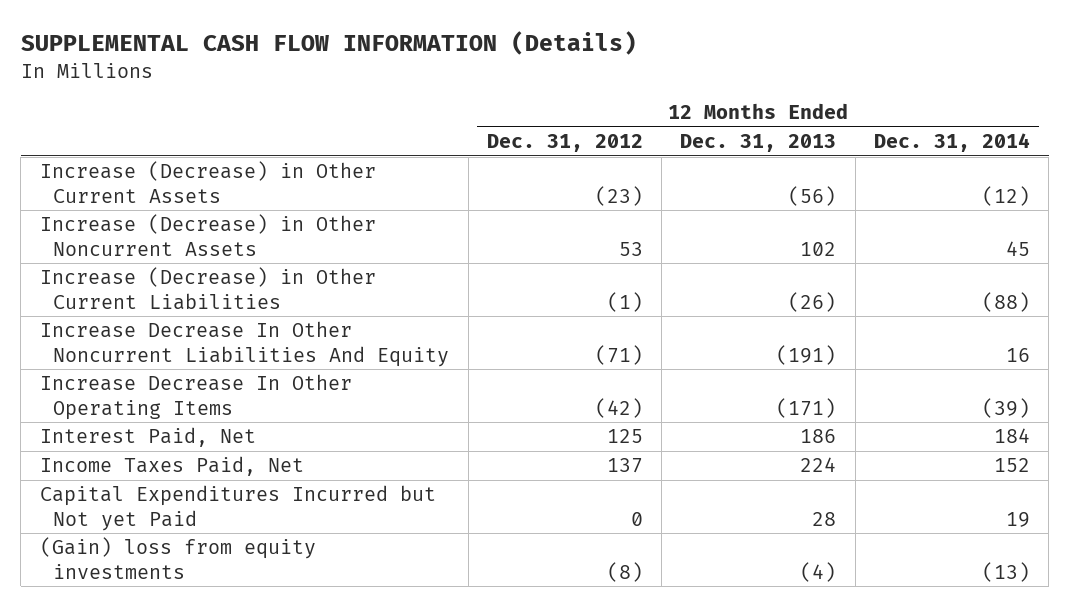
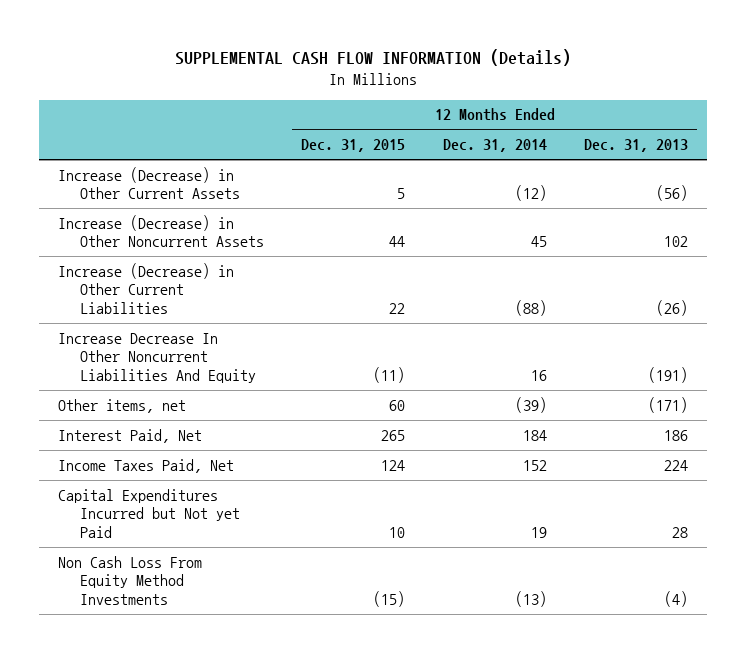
[486,133,643,152] Dec. 31, 2012 -> none
none -> [301,139,406,153] Dec. 31, 2015
[39,374,352,420] Increase Decrease In Other Operating Items -> [57,398,186,413] Other items, net
[39,537,316,579] (Gain) loss from equity investments -> [57,555,202,605] Non Cash Loss From Equity Method Investments

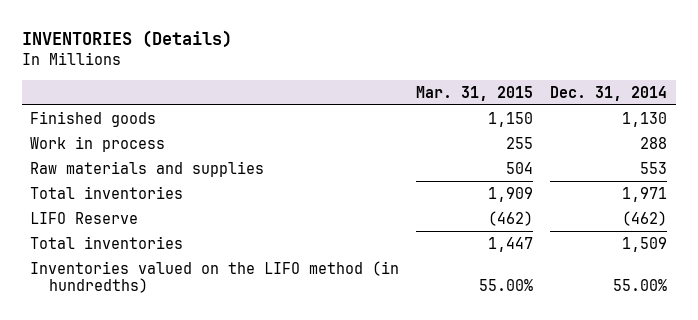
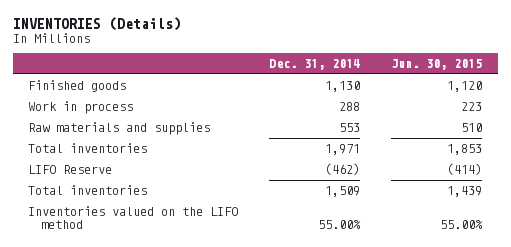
[416,85,534,101] Mar. 31, 2015 -> none
none -> [391,59,483,71] Jun. 30, 2015
[30,260,400,294] Inventories valued on the LIFO method (in hundredths) -> [28,206,239,229] Inventories valued on the LIFO method

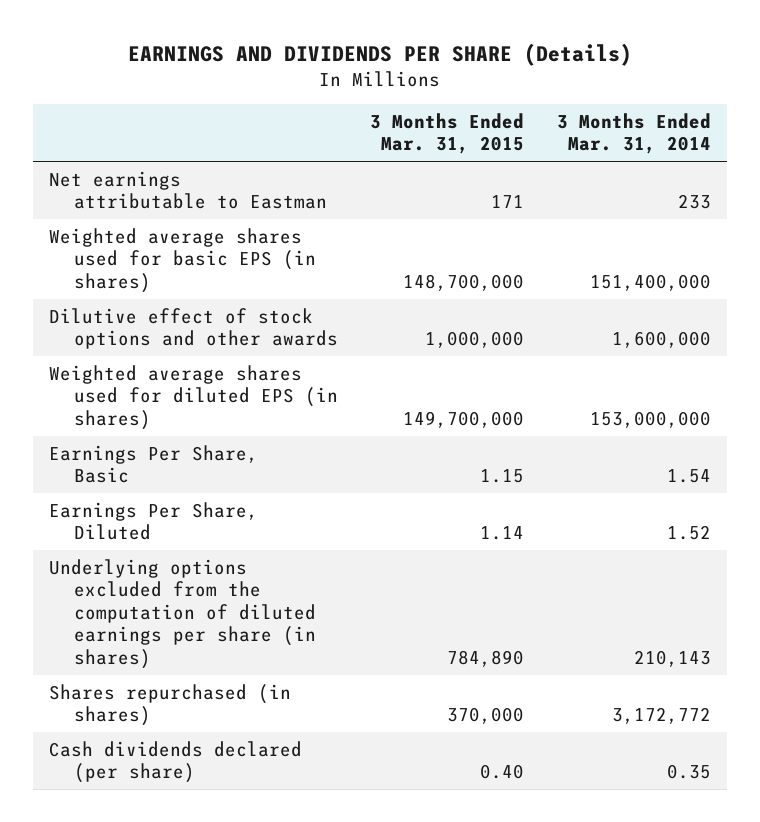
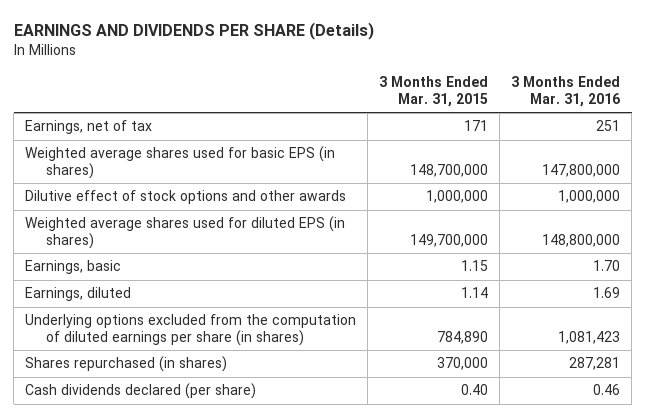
[557,112,712,155] 3 Months Ended Mar. 31, 2014 -> none
none -> [511,76,621,107] 3 Months Ended Mar. 31, 2016
[48,170,327,210] Net earnings attributable to Eastman -> [25,120,153,135] Earnings, net of tax
[48,444,258,484] Earnings Per Share, Basic -> [25,260,122,275] Earnings, basic
[48,501,258,541] Earnings Per Share, Diluted -> [25,287,132,302] Earnings, diluted

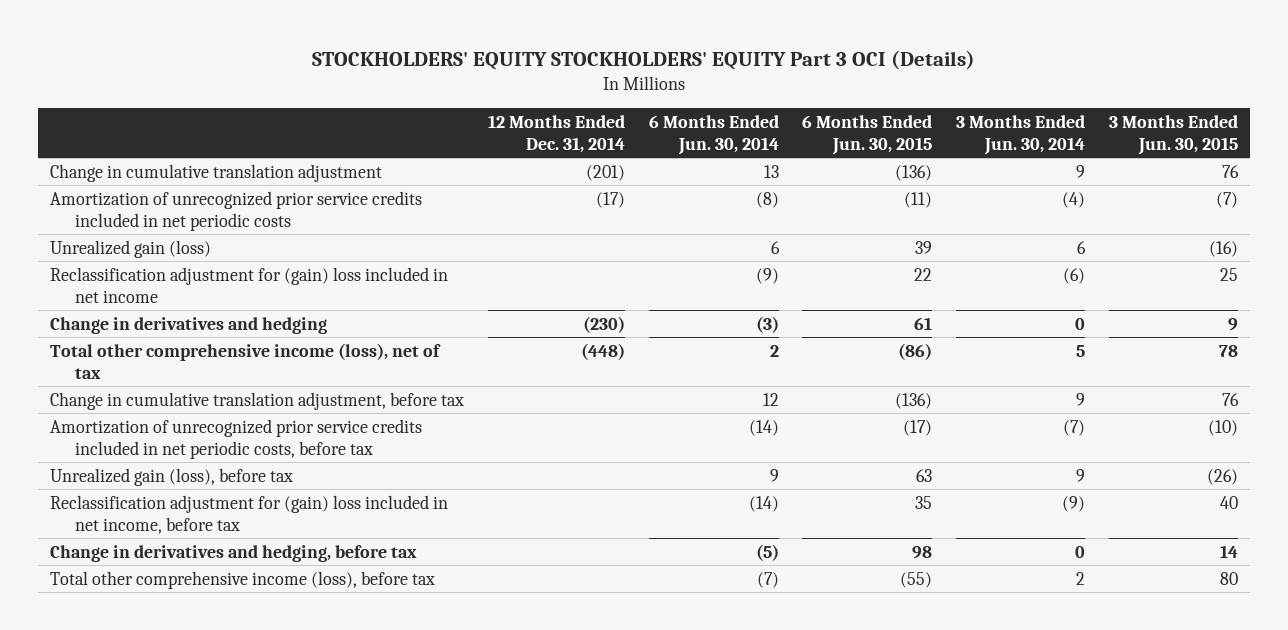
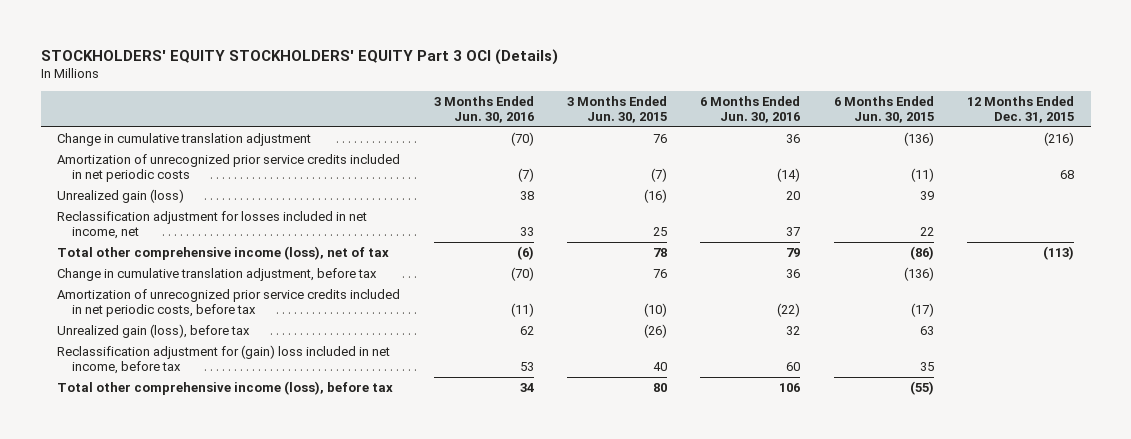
[487,114,625,153] 12 Months Ended Dec. 31, 2014 -> none
[648,114,779,155] 6 Months Ended Jun. 30, 2014 -> none
[956,114,1086,155] 3 Months Ended Jun. 30, 2014 -> none
none -> [433,95,534,123] 3 Months Ended Jun. 30, 2016
none -> [700,95,801,123] 6 Months Ended Jun. 30, 2016
none -> [966,95,1074,123] 12 Months Ended Dec. 31, 2015
[49,316,327,334] Change in derivatives and hedging -> none
[49,266,448,303] Reclassification adjustment for (gain) loss included in net income -> [57,210,368,239] Reclassification adjustment for losses included in net income, net
[49,544,417,562] Change in derivatives and hedging, before tax -> none

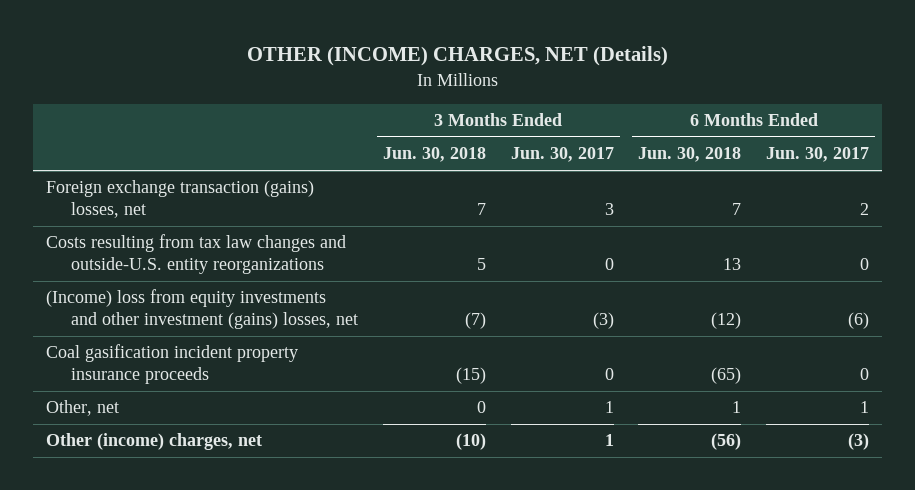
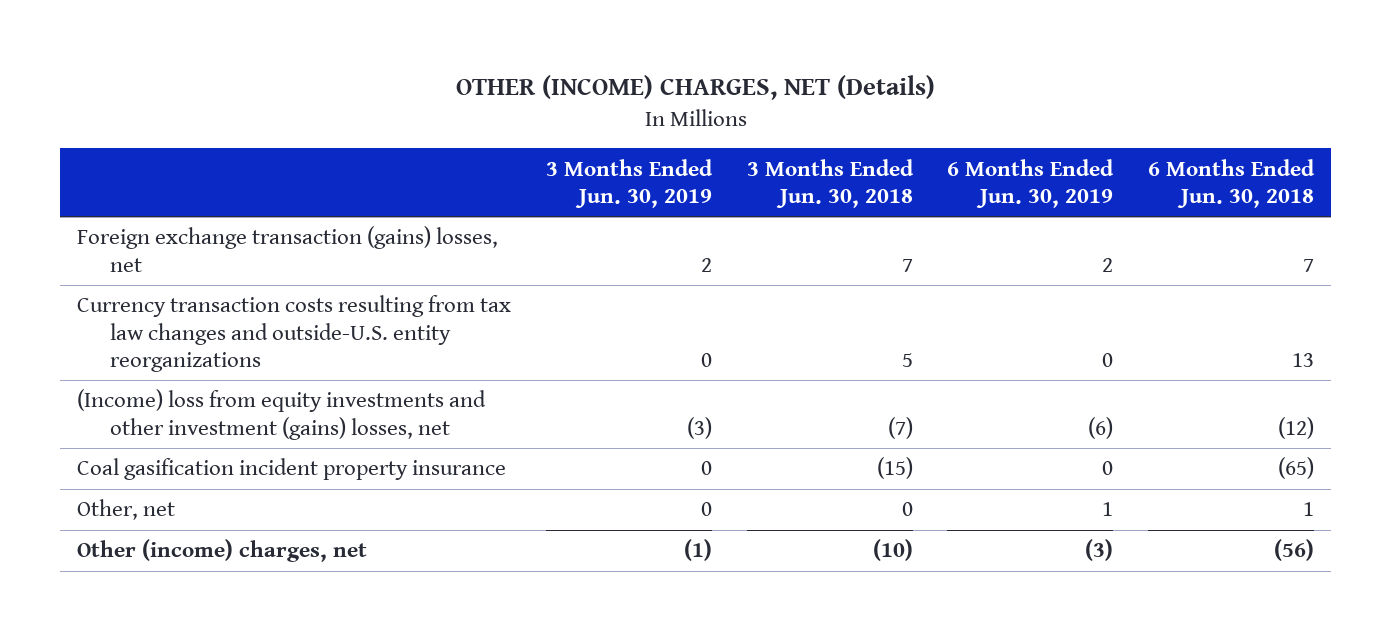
[510,147,614,163] Jun. 30, 2017 -> none
[766,147,870,163] Jun. 30, 2017 -> none
none -> [546,158,714,208] 3 Months Ended Jun. 30, 2019
none -> [947,158,1115,208] 6 Months Ended Jun. 30, 2019
[45,234,346,275] Costs resulting from tax law changes and outside-U.S. entity reorganizations -> [77,295,512,372] Currency transaction costs resulting from tax law changes and outside-U.S. entity reorganizations
[45,344,298,385] Coal gasification incident property insurance proceeds -> [77,458,507,481] Coal gasification incident property insurance

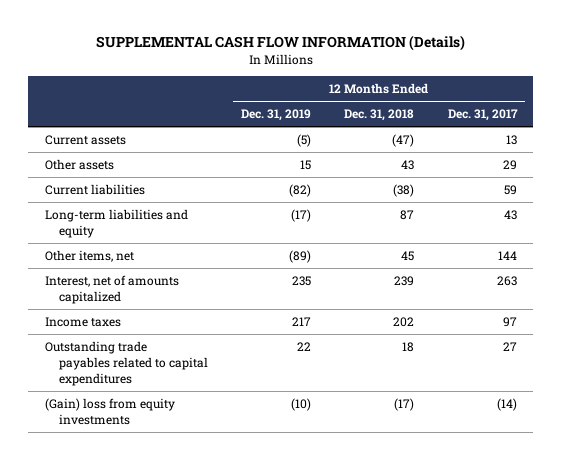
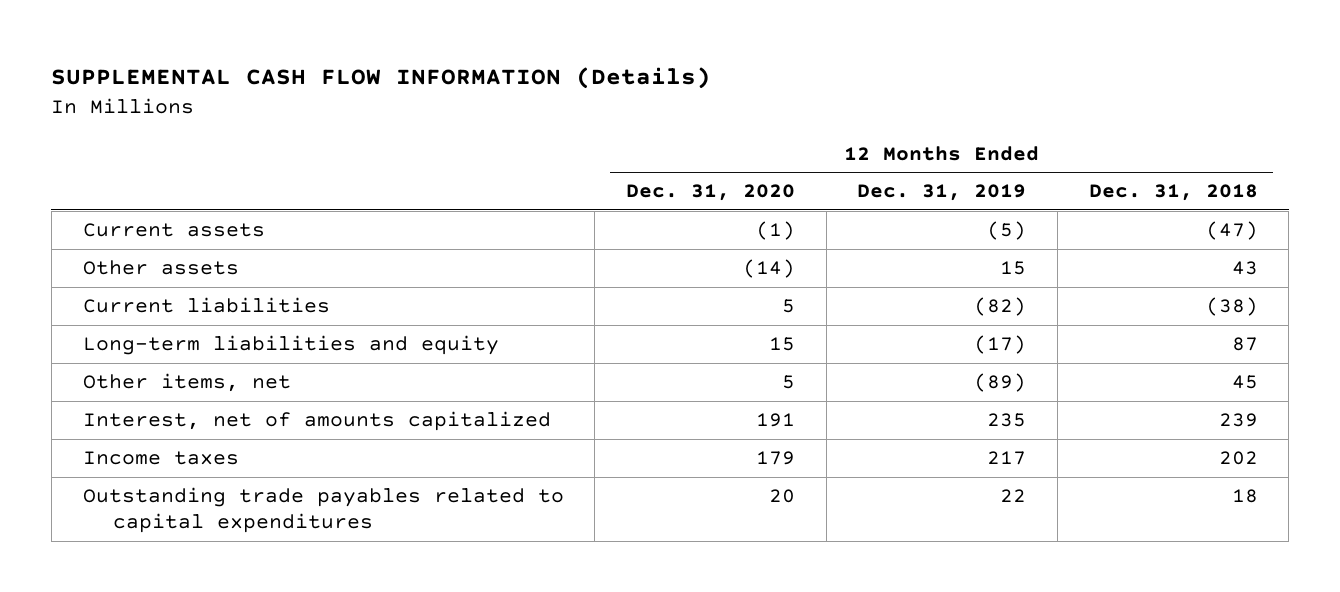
[447,109,518,122] Dec. 31, 2017 -> none
none -> [625,184,795,202] Dec. 31, 2020
[45,397,176,425] (Gain) loss from equity investments -> none

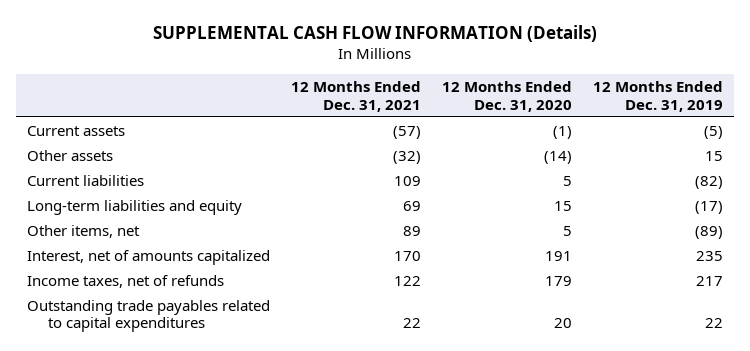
[1088,184,1258,202] Dec. 31, 2018 -> none
none -> [290,80,421,112] 12 Months Ended Dec. 31, 2021
[82,451,239,466] Income taxes -> [26,274,224,288] Income taxes, net of refunds

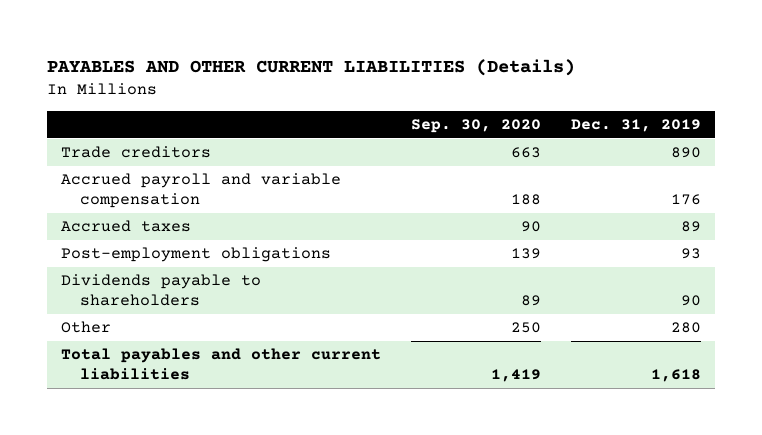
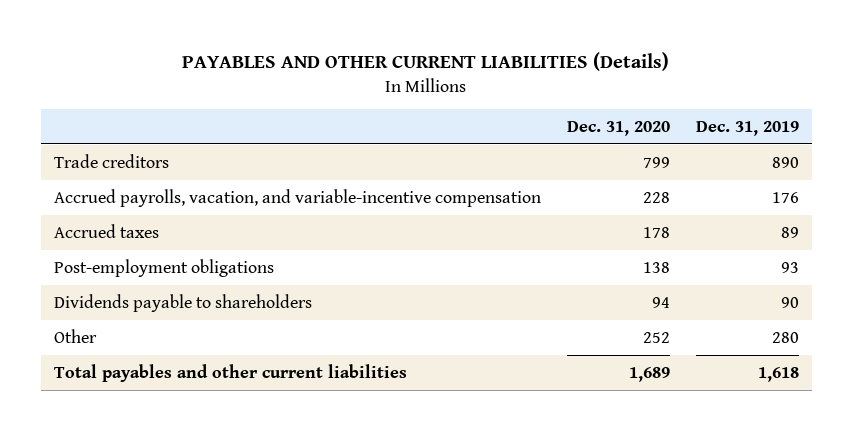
[410,118,541,133] Sep. 30, 2020 -> none
none -> [566,120,670,136] Dec. 31, 2020
[61,173,342,209] Accrued payroll and variable compensation -> [53,188,541,207] Accrued payrolls, vacation, and variable-incentive compensation

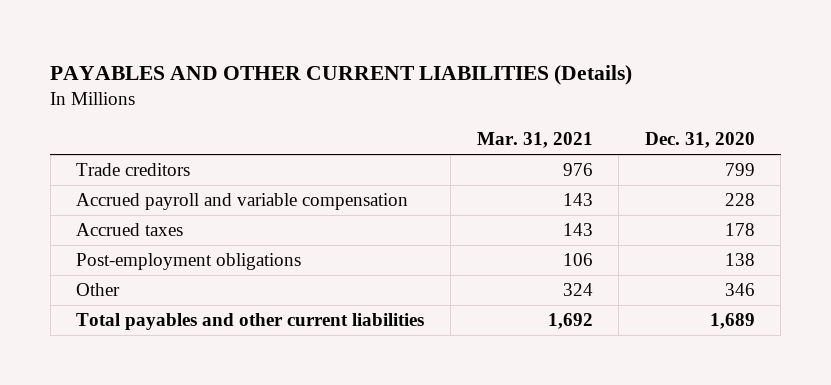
[696,120,800,136] Dec. 31, 2019 -> none
none -> [476,132,593,149] Mar. 31, 2021
[53,188,541,207] Accrued payrolls, vacation, and variable-incentive compensation -> [76,193,409,211] Accrued payroll and variable compensation
[53,293,312,312] Dividends payable to shareholders -> none
[642,331,670,343] 252 -> [724,283,755,297] 346

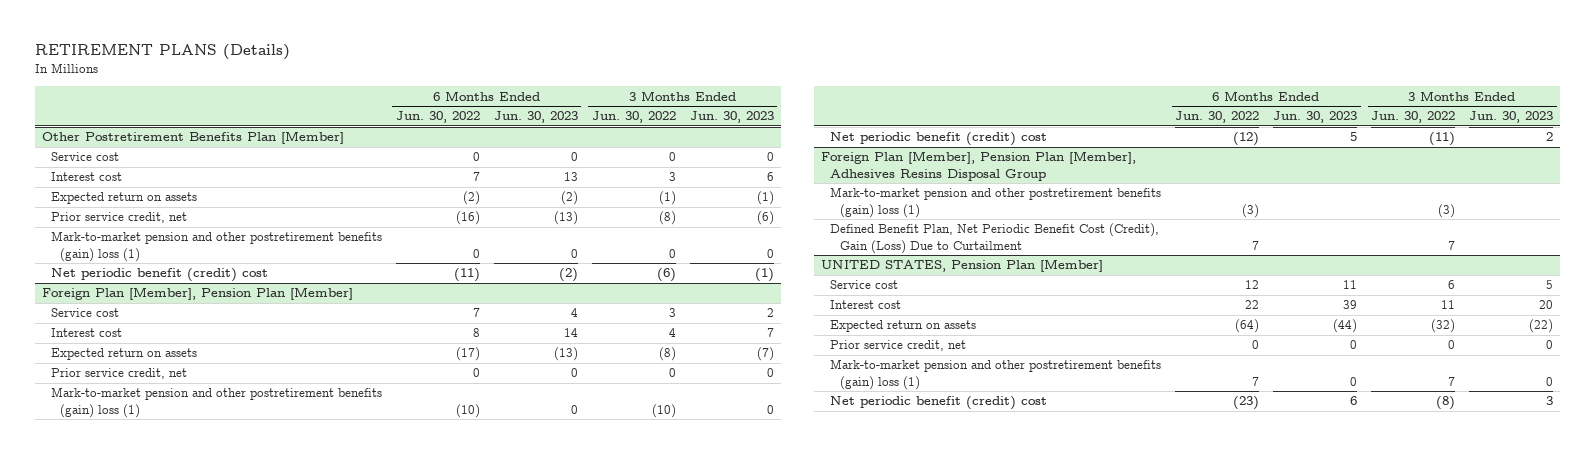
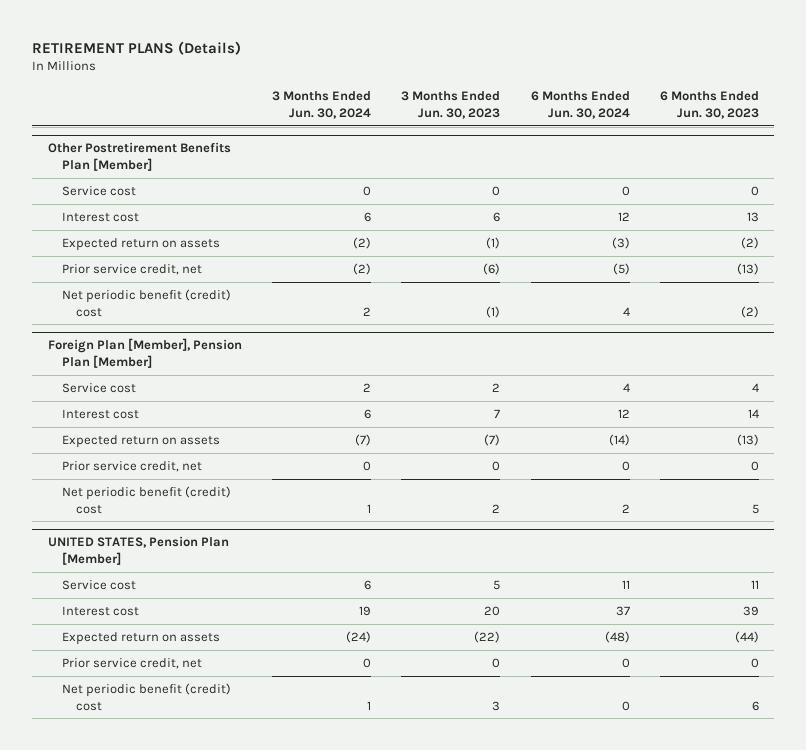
[395,111,480,124] Jun. 30, 2022 -> none
[591,111,676,124] Jun. 30, 2022 -> none
none -> [271,91,371,120] 3 Months Ended Jun. 30, 2024
none -> [530,91,630,120] 6 Months Ended Jun. 30, 2024
[51,231,383,262] Mark-to-market pension and other postretirement benefits (gain) loss (1) -> none
[51,387,383,418] Mark-to-market pension and other postretirement benefits (gain) loss (1) -> none
[820,151,1136,181] Foreign Plan [Member], Pension Plan [Member], Adhesives Resins Disposal Group -> none
[830,187,1162,218] Mark-to-market pension and other postretirement benefits (gain) loss (1) -> none
[830,223,1160,254] Defined Benefit Plan, Net Periodic Benefit Cost (Credit), Gain (Loss) Due to Curtailment -> none
[830,359,1162,390] Mark-to-market pension and other postretirement benefits (gain) loss (1) -> none

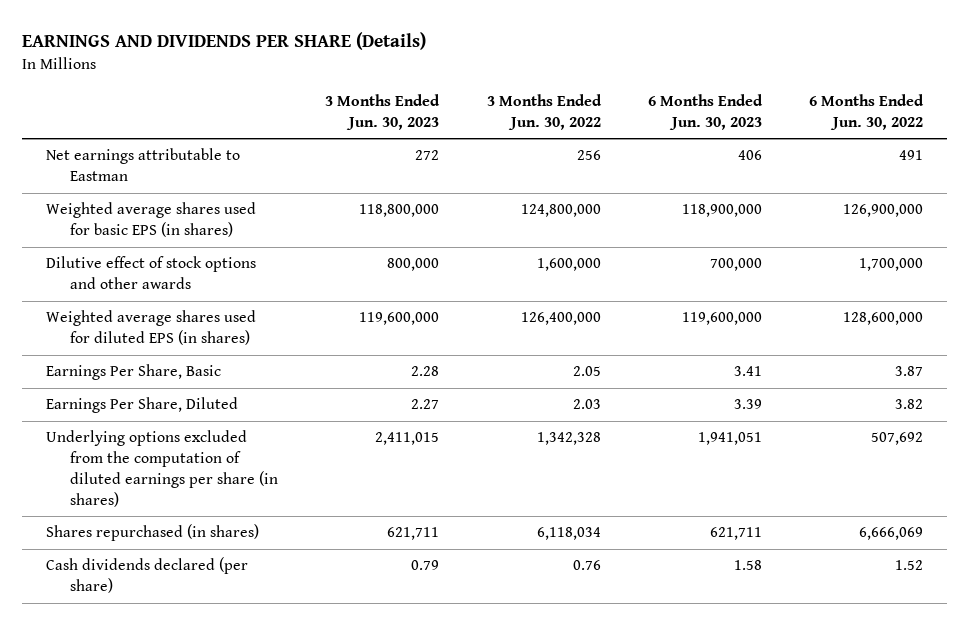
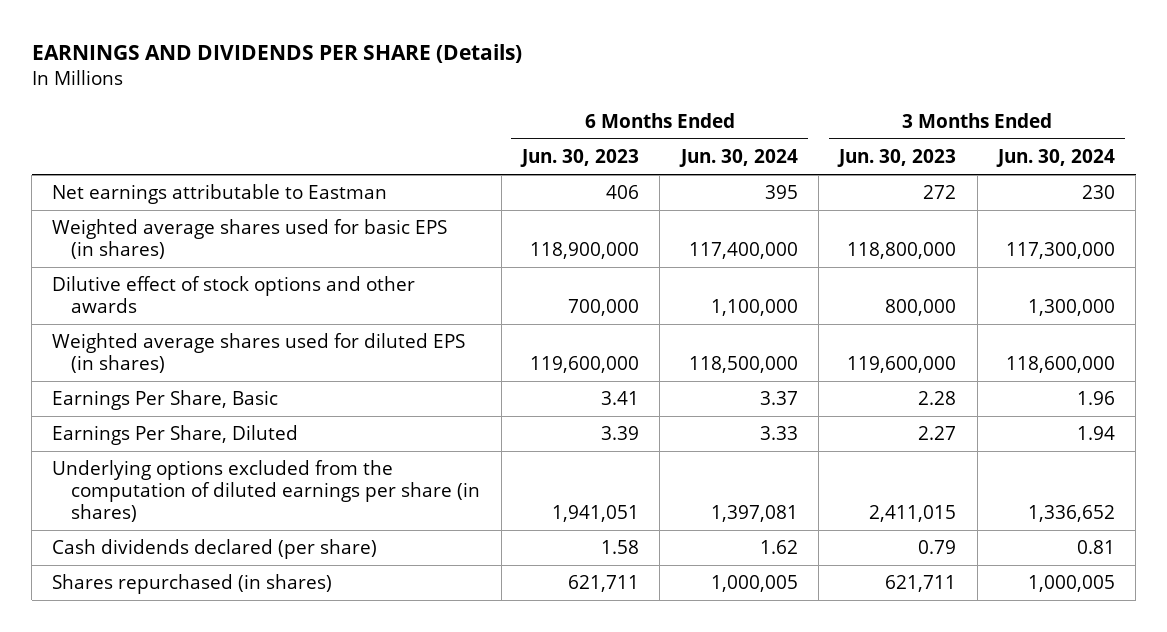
[486,94,602,131] 3 Months Ended Jun. 30, 2022 -> none
[809,94,925,131] 6 Months Ended Jun. 30, 2022 -> none
none -> [678,148,798,167] Jun. 30, 2024
none -> [995,148,1115,167] Jun. 30, 2024
[45,524,259,542] Shares repurchased (in shares) -> [52,574,333,595] Shares repurchased (in shares)

